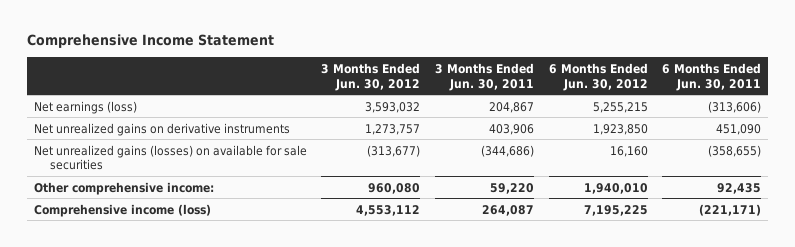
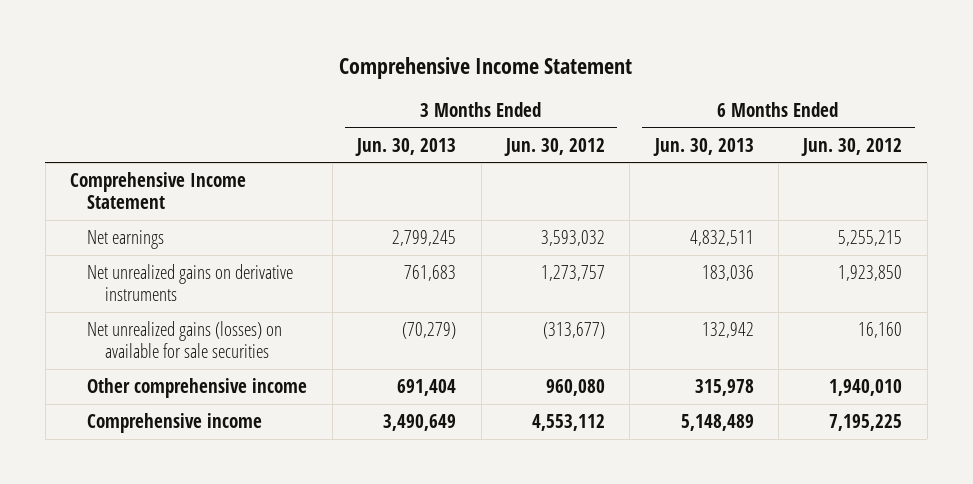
[434,62,534,91] 3 Months Ended Jun. 30, 2011 -> none
[662,62,762,91] 6 Months Ended Jun. 30, 2011 -> none
none -> [355,137,457,156] Jun. 30, 2013
none -> [652,137,754,156] Jun. 30, 2013
none -> [70,171,247,209] Comprehensive Income Statement
[33,100,137,114] Net earnings (loss) -> [87,229,165,249] Net earnings
[33,181,214,195] Other comprehensive income: -> [87,377,308,398] Other comprehensive income
[33,203,211,217] Comprehensive income (loss) -> [87,412,263,433] Comprehensive income

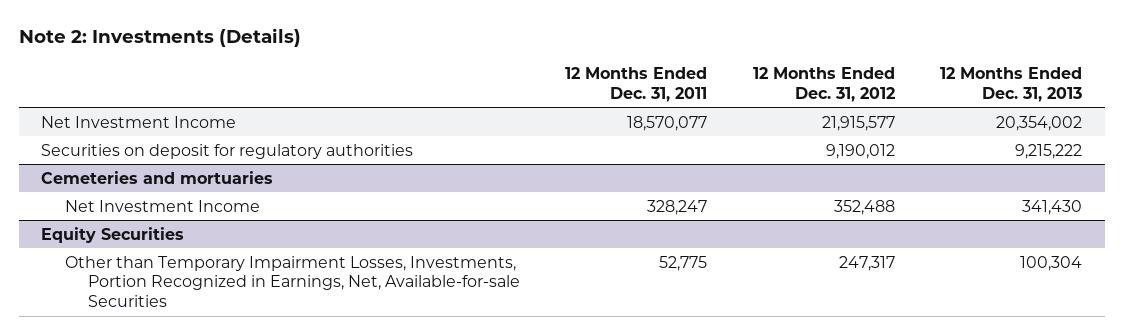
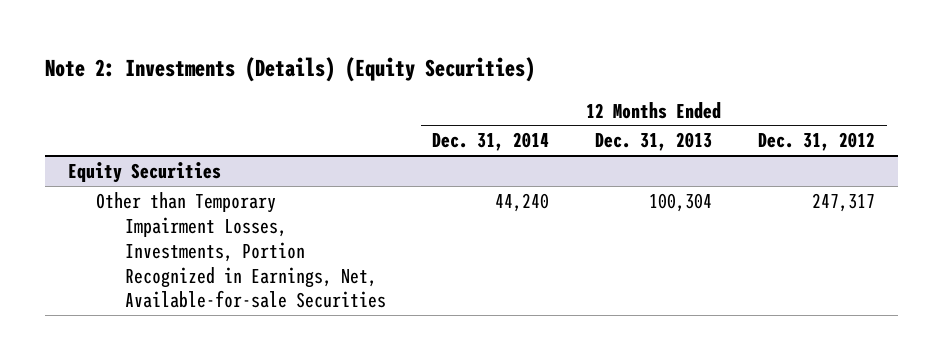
[18,28,301,48] Note 2: Investments (Details) -> [44,56,535,82] Note 2: Investments (Details) (Equity Securities)
[565,66,708,102] 12 Months Ended Dec. 31, 2011 -> none
none -> [432,132,550,152] Dec. 31, 2014
[41,115,237,128] Net Investment Income -> none
[41,143,414,159] Securities on deposit for regulatory authorities -> none
[41,170,274,184] Cemeteries and mortuaries -> none
[64,199,260,212] Net Investment Income -> none

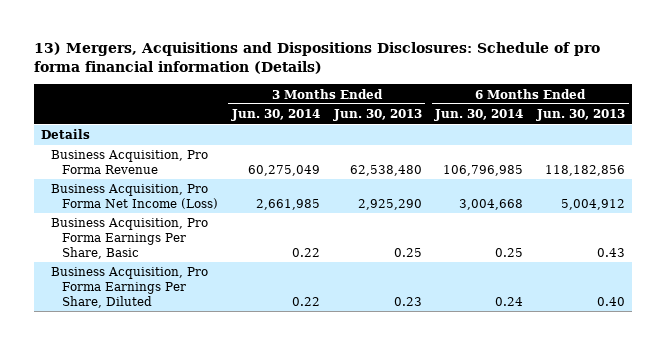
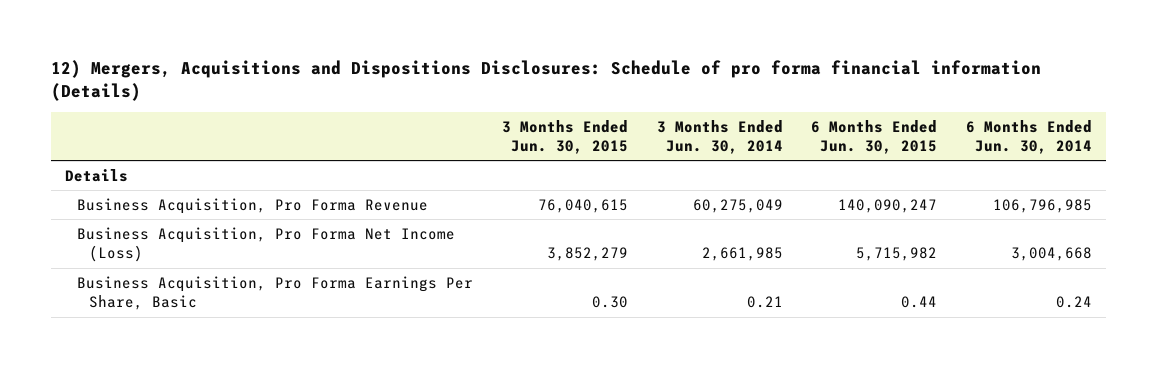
[34,42,601,75] 13) Mergers, Acquisitions and Dispositions Disclosures: Schedule of pro forma financial information (Details) -> [50,59,1041,101] 12) Mergers, Acquisitions and Dispositions Disclosures: Schedule of pro forma financial information (Details)
[332,109,422,122] Jun. 30, 2013 -> none
[536,109,626,122] Jun. 30, 2013 -> none
none -> [501,119,628,154] 3 Months Ended Jun. 30, 2015
none -> [811,119,938,154] 6 Months Ended Jun. 30, 2015
[51,267,209,308] Business Acquisition, Pro Forma Earnings Per Share, Diluted -> none
[291,247,320,257] 0.22 -> [746,296,783,309] 0.21
[495,247,524,257] 0.25 -> [1056,296,1093,309] 0.24

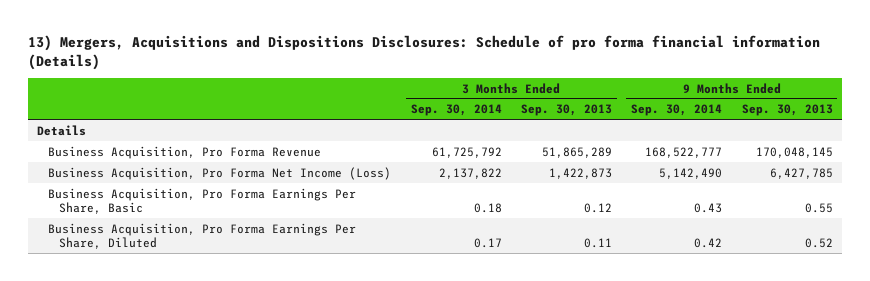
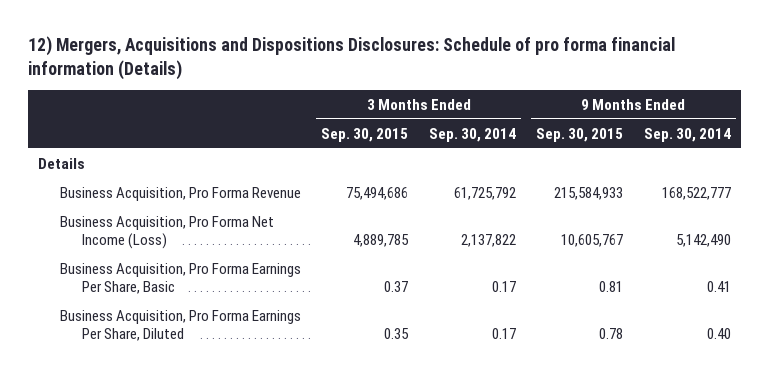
[27,34,820,70] 13) Mergers, Acquisitions and Dispositions Disclosures: Schedule of pro forma financial information (Details) -> [27,36,675,81] 12) Mergers, Acquisitions and Dispositions Disclosures: Schedule of pro forma financial information (Details)
[520,104,612,117] Sep. 30, 2013 -> none
[741,104,833,117] Sep. 30, 2013 -> none
none -> [321,127,409,142] Sep. 30, 2015
none -> [536,127,624,142] Sep. 30, 2015
[473,203,502,214] 0.18 -> [491,281,516,293] 0.17
[694,203,723,214] 0.43 -> [706,281,731,293] 0.41
[694,238,723,249] 0.42 -> [706,328,731,340] 0.40

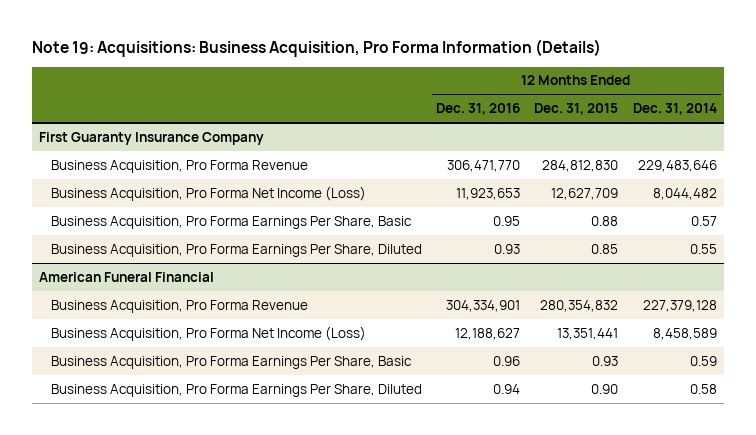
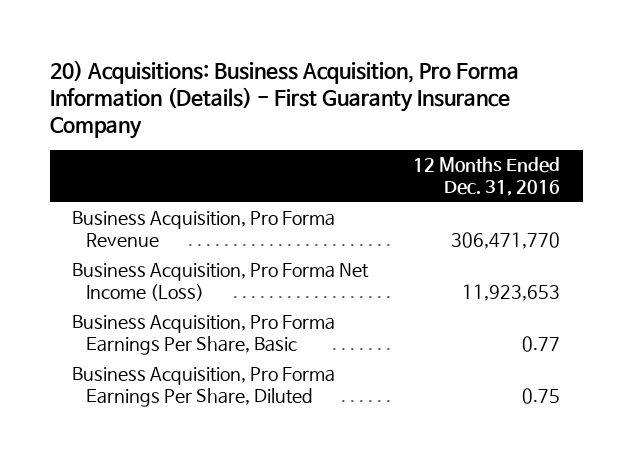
[31,38,601,57] Note 19: Acquisitions: Business Acquisition, Pro Forma Information (Details) -> [50,59,520,140] 20) Acquisitions: Business Acquisition, Pro Forma Information (Details) - First Guaranty Insurance Company
[534,103,619,116] Dec. 31, 2015 -> none
[632,103,717,116] Dec. 31, 2014 -> none
[38,131,264,145] First Guaranty Insurance Company -> none
[38,271,214,282] American Funeral Financial -> none
[50,299,308,313] Business Acquisition, Pro Forma Revenue -> none
[50,325,366,341] Business Acquisition, Pro Forma Net Income (Loss) -> none
[50,355,412,369] Business Acquisition, Pro Forma Earnings Per Share, Basic -> none
[50,383,422,397] Business Acquisition, Pro Forma Earnings Per Share, Diluted -> none
[493,215,521,226] 0.95 -> [522,336,561,353] 0.77
[494,243,521,254] 0.93 -> [522,388,561,405] 0.75

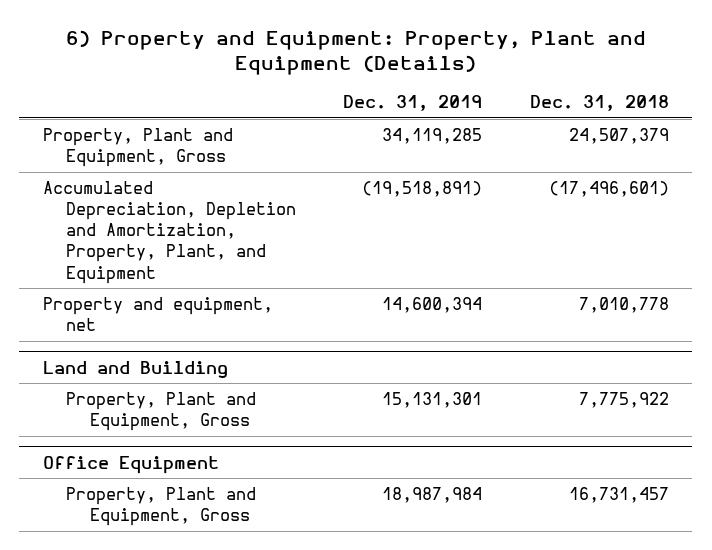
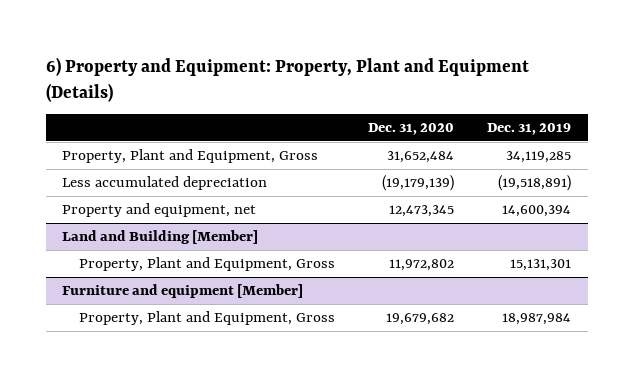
[529,95,669,112] Dec. 31, 2018 -> none
none -> [367,123,454,136] Dec. 31, 2020
[42,180,297,284] Accumulated Depreciation, Depletion and Amortization, Property, Plant, and Equipment -> [62,176,268,191] Less accumulated depreciation
[42,360,228,378] Land and Building -> [62,230,259,245] Land and Building [Member]
[42,455,219,474] Office Equipment -> none
none -> [62,284,304,299] Furniture and equipment [Member]

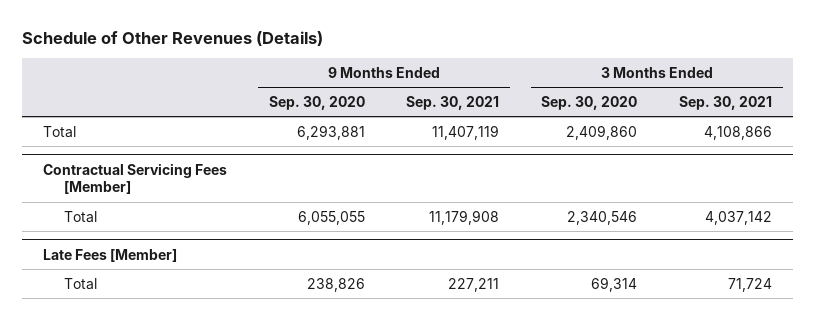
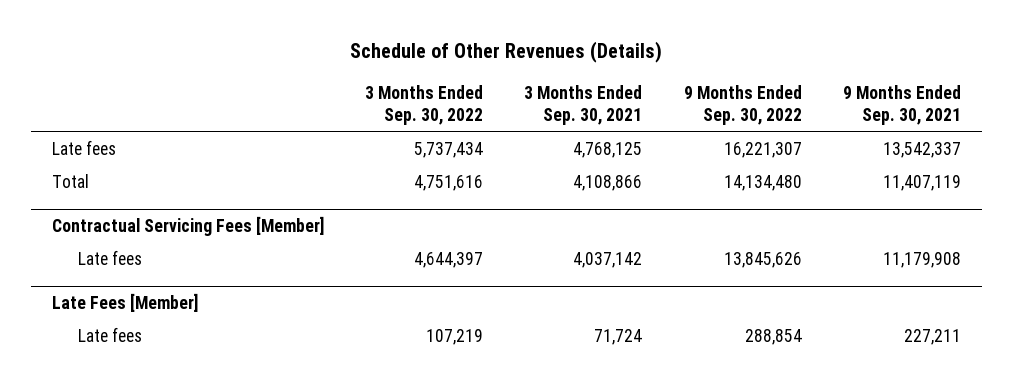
[268,95,365,110] Sep. 30, 2020 -> none
[541,95,638,110] Sep. 30, 2020 -> none
none -> [365,84,484,125] 3 Months Ended Sep. 30, 2022
none -> [683,84,802,125] 9 Months Ended Sep. 30, 2022
none -> [51,139,116,155] Late fees
[64,210,98,223] Total -> [78,249,143,265] Late fees
[64,277,98,290] Total -> [78,326,143,342] Late fees

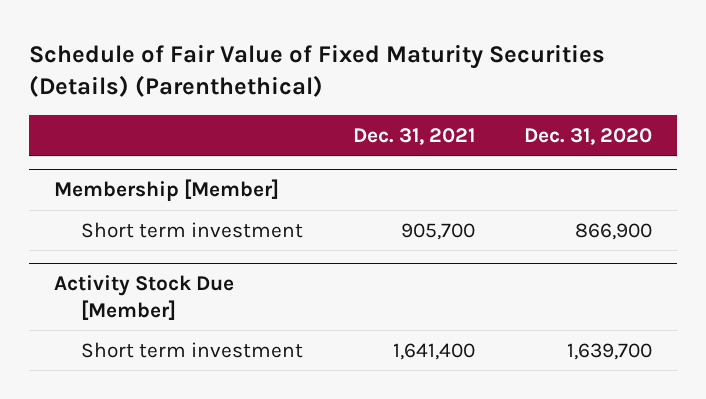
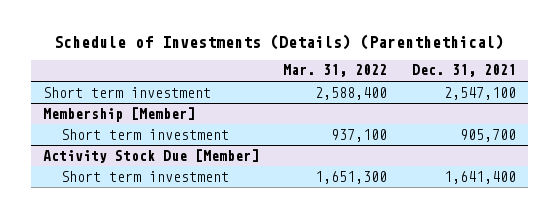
[29,43,606,98] Schedule of Fair Value of Fixed Maturity Securities (Details) (Parenthethical) -> [54,34,505,51] Schedule of Investments (Details) (Parenthethical)
[524,127,653,145] Dec. 31, 2020 -> none
none -> [283,64,388,78] Mar. 31, 2022
none -> [42,86,211,98] Short term investment

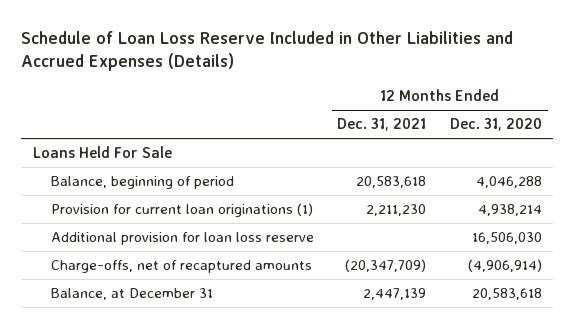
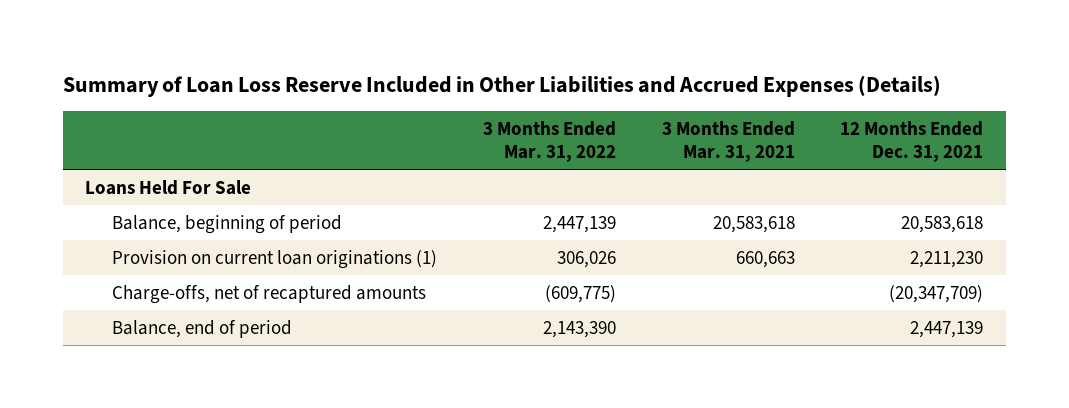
[20,31,513,72] Schedule of Loan Loss Reserve Included in Other Liabilities and Accrued Expenses (Details) -> [62,75,941,98] Summary of Loan Loss Reserve Included in Other Liabilities and Accrued Expenses (Details)
[449,118,542,132] Dec. 31, 2020 -> none
none -> [482,120,616,162] 3 Months Ended Mar. 31, 2022
none -> [661,120,795,162] 3 Months Ended Mar. 31, 2021
[51,232,315,246] Additional provision for loan loss reserve -> none
[51,203,314,218] Provision for current loan originations (1) -> [112,249,438,269] Provision on current loan originations (1)
[51,288,214,301] Balance, at December 31 -> [112,319,293,338] Balance, end of period

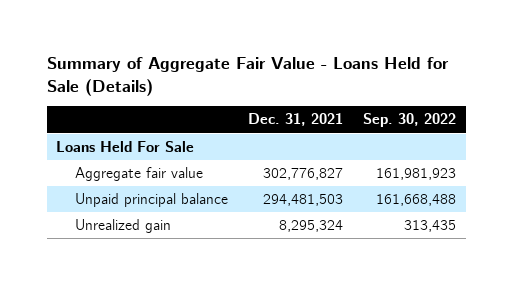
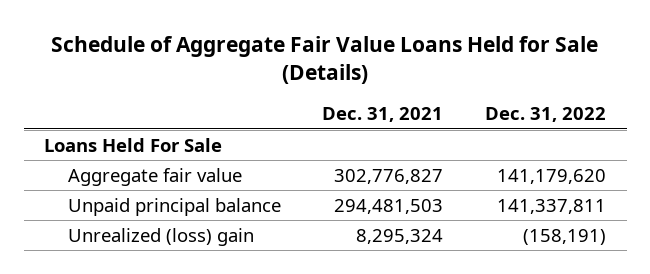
[46,57,449,96] Summary of Aggregate Fair Value - Loans Held for Sale (Details) -> [51,35,599,85] Schedule of Aggregate Fair Value Loans Held for Sale (Details)
[362,113,456,128] Sep. 30, 2022 -> none
none -> [485,107,607,123] Dec. 31, 2022
[75,219,172,234] Unrealized gain -> [67,227,254,246] Unrealized (loss) gain

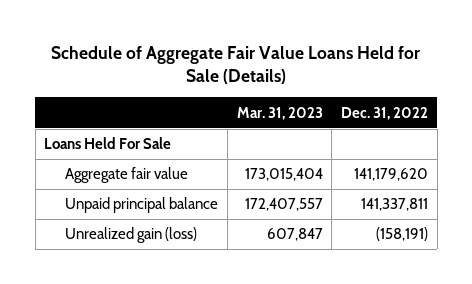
[322,107,444,123] Dec. 31, 2021 -> none
none -> [236,106,323,120] Mar. 31, 2023
[67,227,254,246] Unrealized (loss) gain -> [65,227,198,244] Unrealized gain (loss)

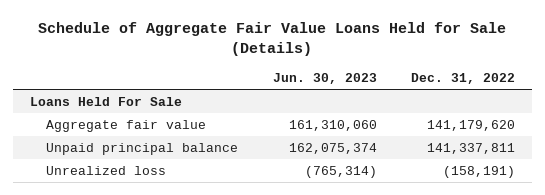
[236,106,323,120] Mar. 31, 2023 -> none
none -> [272,73,377,85] Jun. 30, 2023
[65,227,198,244] Unrealized gain (loss) -> [46,165,167,175] Unrealized loss

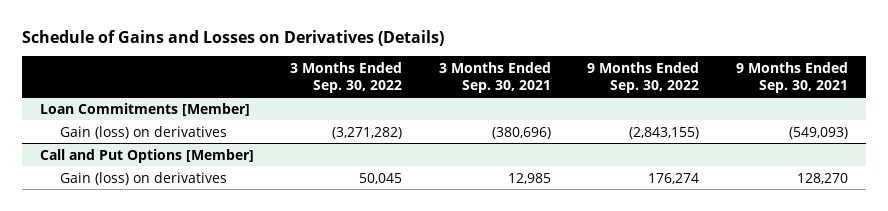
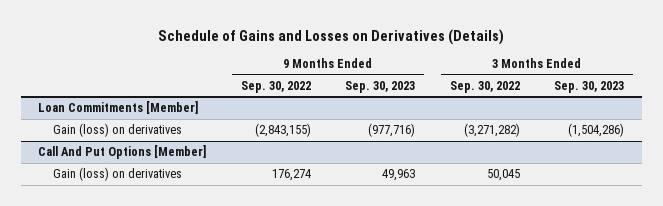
[438,61,551,93] 3 Months Ended Sep. 30, 2021 -> none
[736,61,849,93] 9 Months Ended Sep. 30, 2021 -> none
none -> [345,80,416,93] Sep. 30, 2023
none -> [554,80,625,93] Sep. 30, 2023
[39,148,254,163] Call and Put Options [Member] -> [38,145,207,160] Call And Put Options [Member]

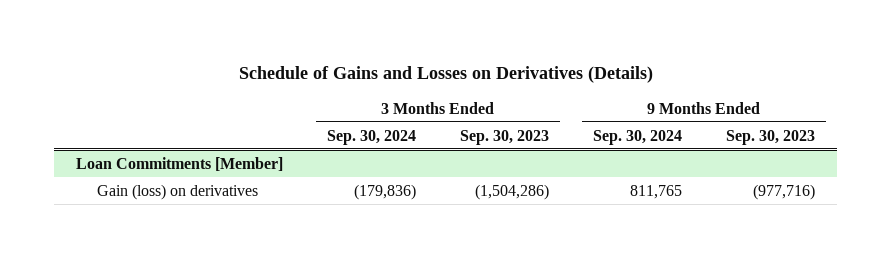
[240,80,311,93] Sep. 30, 2022 -> none
[449,80,520,93] Sep. 30, 2022 -> none
none -> [327,129,417,145] Sep. 30, 2024
none -> [593,129,683,145] Sep. 30, 2024
[38,145,207,160] Call And Put Options [Member] -> none
[52,167,182,182] Gain (loss) on derivatives -> none

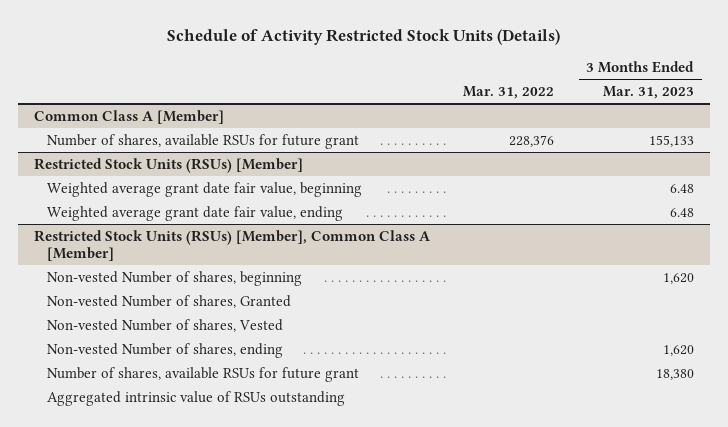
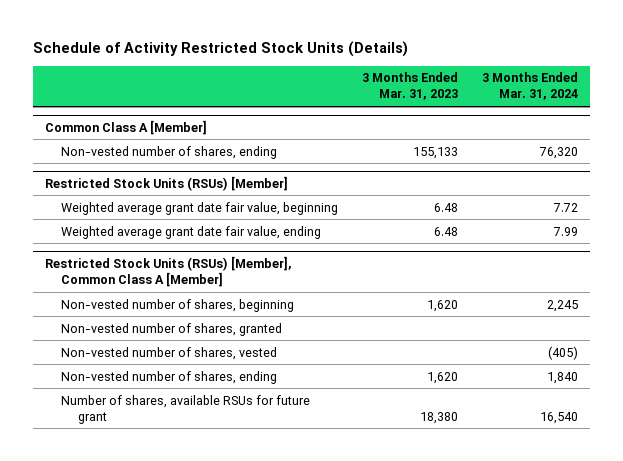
[462,86,554,100] Mar. 31, 2022 -> none
none -> [481,72,578,101] 3 Months Ended Mar. 31, 2024
[46,133,359,149] Number of shares, available RSUs for future grant -> [61,145,278,159] Non-vested number of shares, ending
[46,270,302,286] Non-vested Number of shares, beginning -> [61,298,295,312] Non-vested number of shares, beginning
[46,294,291,308] Non-vested Number of shares, Granted -> [61,322,283,336] Non-vested number of shares, granted
[46,318,283,332] Non-vested Number of shares, Vested -> [61,346,278,360] Non-vested number of shares, vested
[46,342,283,358] Non-vested Number of shares, ending -> [61,370,278,384] Non-vested number of shares, ending
[46,390,345,406] Aggregated intrinsic value of RSUs outstanding -> none

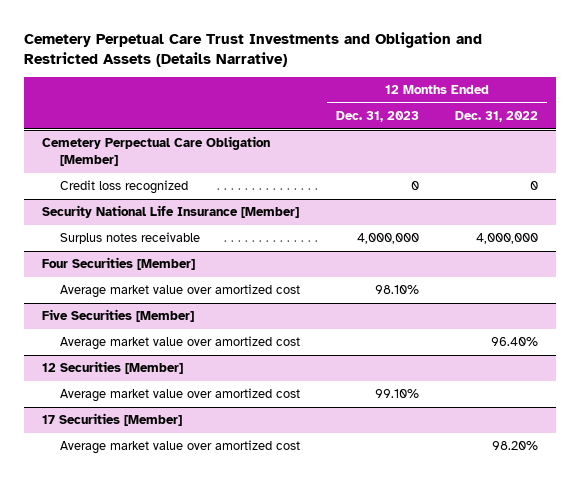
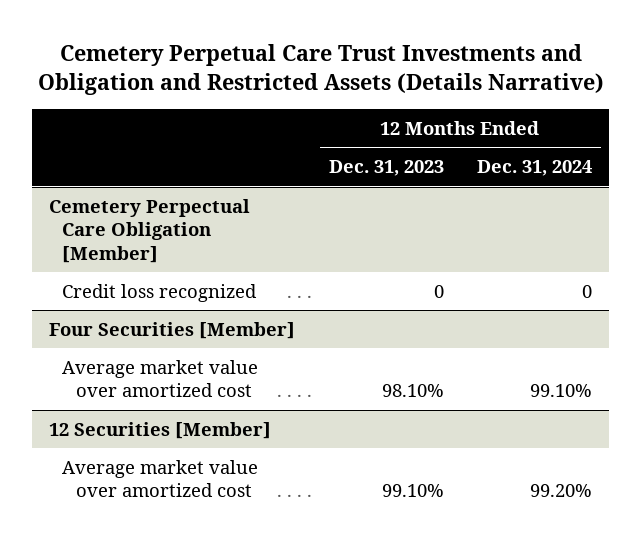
[455,111,539,123] Dec. 31, 2022 -> none
none -> [477,160,593,177] Dec. 31, 2024
[41,205,299,219] Security National Life Insurance [Member] -> none
[60,232,201,245] Surplus notes receivable -> none
[41,309,194,323] Five Securities [Member] -> none
[60,336,301,351] Average market value over amortized cost -> none
[41,413,182,427] 17 Securities [Member] -> none
[60,440,301,455] Average market value over amortized cost -> none

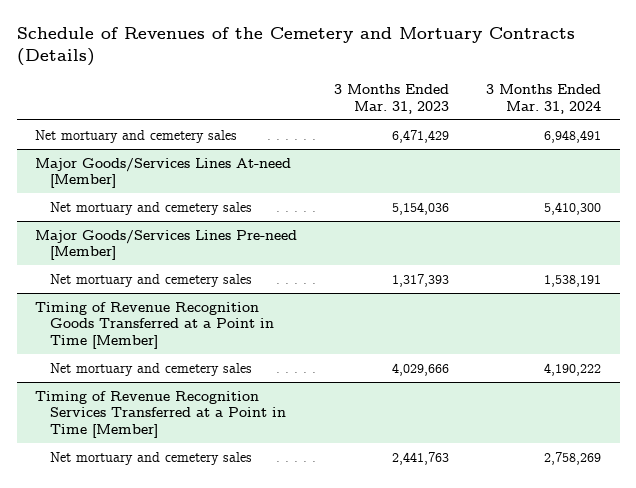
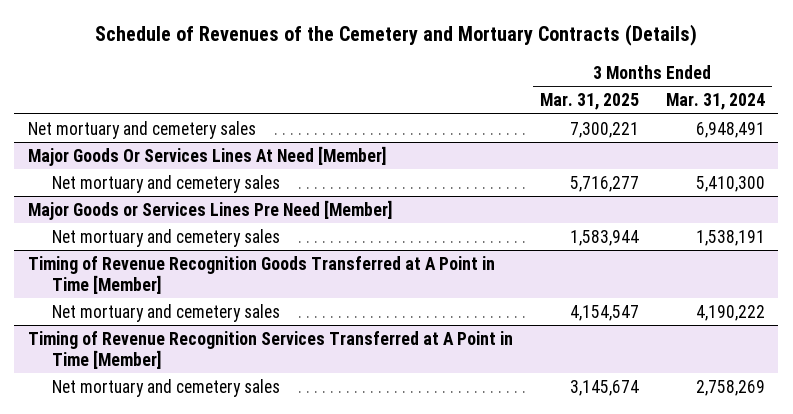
[334,84,450,114] 3 Months Ended Mar. 31, 2023 -> none
none -> [539,93,639,111] Mar. 31, 2025
[35,157,292,189] Major Goods/Services Lines At-need [Member] -> [27,145,386,166] Major Goods Or Services Lines At Need [Member]
[35,229,298,261] Major Goods/Services Lines Pre-need [Member] -> [27,199,392,220] Major Goods or Services Lines Pre Need [Member]
[35,301,274,349] Timing of Revenue Recognition Goods Transferred at a Point in Time [Member] -> [27,255,495,294] Timing of Revenue Recognition Goods Transferred at A Point in Time [Member]
[35,390,286,438] Timing of Revenue Recognition Services Transferred at a Point in Time [Member] -> [27,330,513,369] Timing of Revenue Recognition Services Transferred at A Point in Time [Member]

